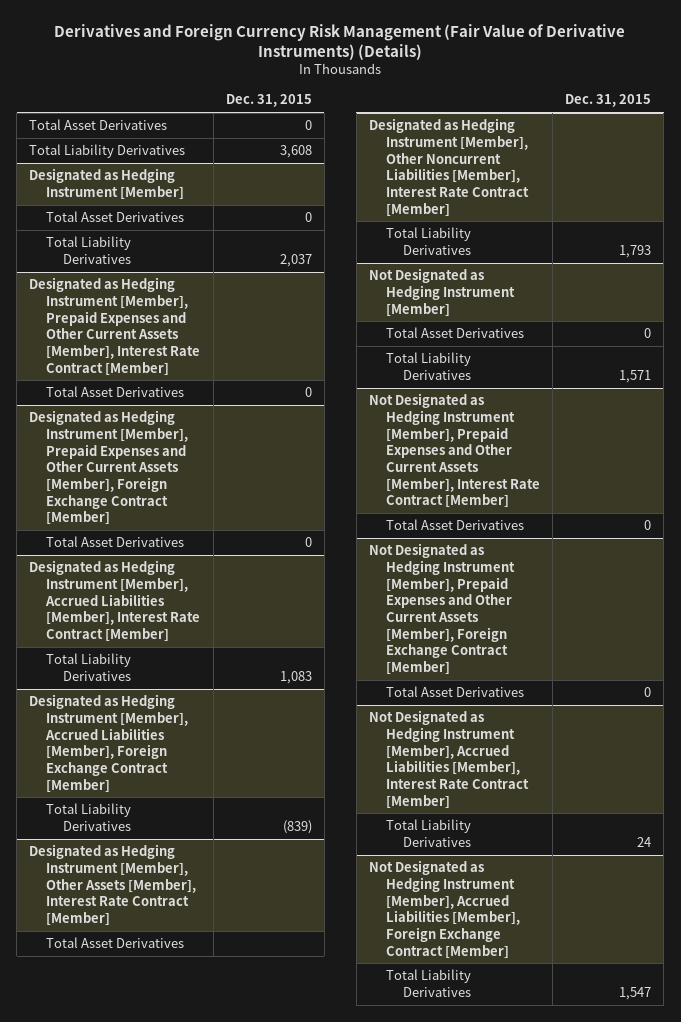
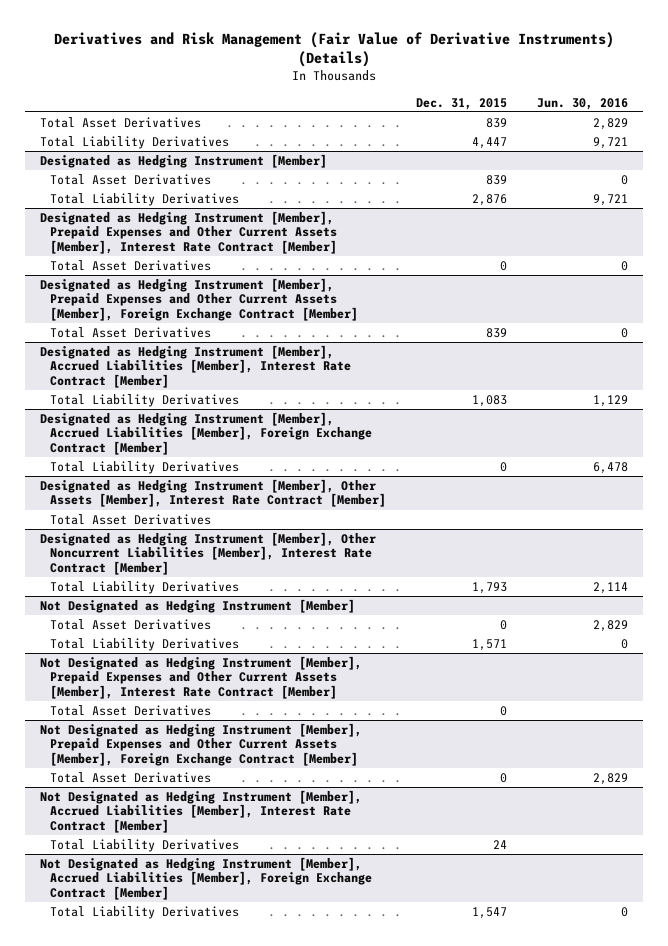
[54,23,626,60] Derivatives and Foreign Currency Risk Management (Fair Value of Derivative Instruments) (Details) -> [54,32,615,68] Derivatives and Risk Management (Fair Value of Derivative Instruments) (Details)
none -> [537,97,629,110] Jun. 30, 2016
[304,120,312,131] 0 -> [485,117,507,128] 839
[279,145,312,159] 3,608 -> [471,136,507,149] 4,447
[304,212,312,223] 0 -> [485,174,507,185] 839
[279,253,312,267] 2,037 -> [471,193,507,206] 2,876
[304,537,312,548] 0 -> [485,327,507,338] 839
[282,819,312,834] (839) -> [499,461,507,472] 0

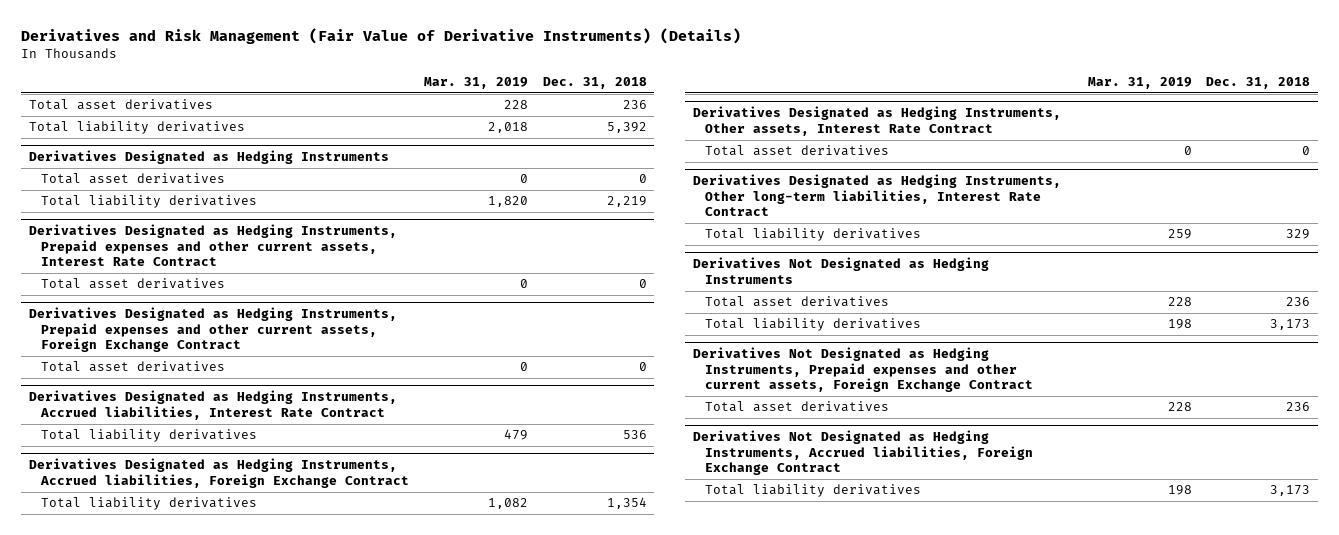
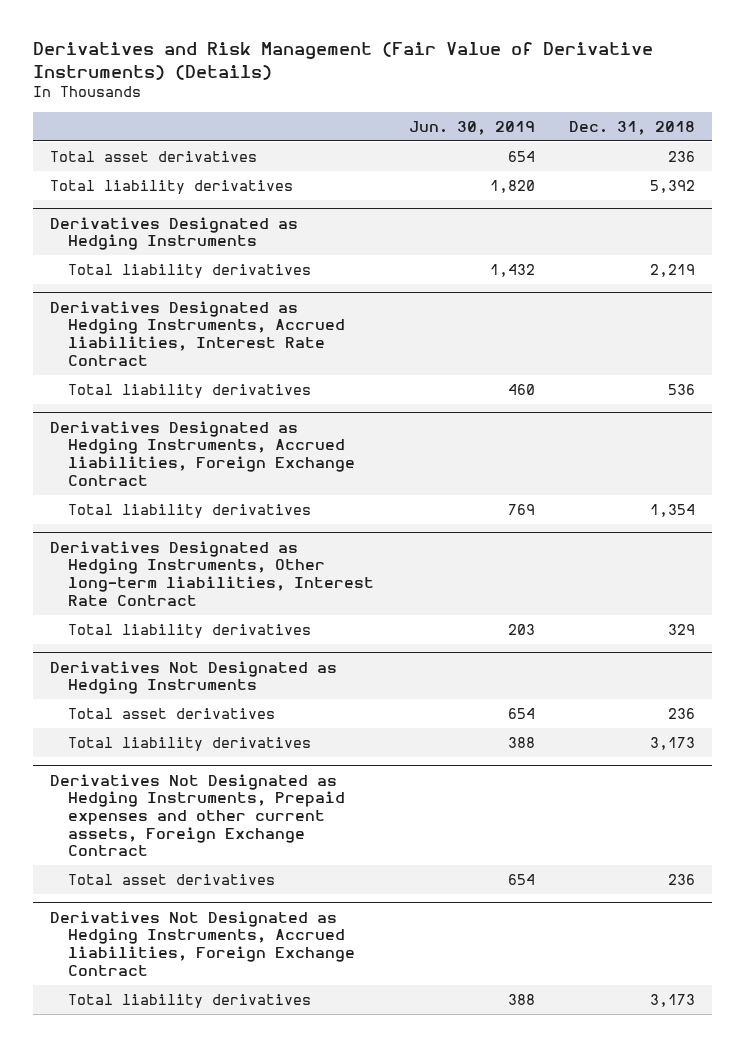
[423,76,528,89] Mar. 31, 2019 -> none
none -> [408,120,535,135] Jun. 30, 2019
[41,173,226,185] Total asset derivatives -> none
[28,224,397,267] Derivatives Designated as Hedging Instruments, Prepaid expenses and other current assets, Interest Rate Contract -> none
[41,278,226,290] Total asset derivatives -> none
[28,307,397,353] Derivatives Designated as Hedging Instruments, Prepaid expenses and other current assets, Foreign Exchange Contract -> none
[41,361,226,373] Total asset derivatives -> none
[692,106,1061,136] Derivatives Designated as Hedging Instruments, Other assets, Interest Rate Contract -> none
[705,145,890,157] Total asset derivatives -> none

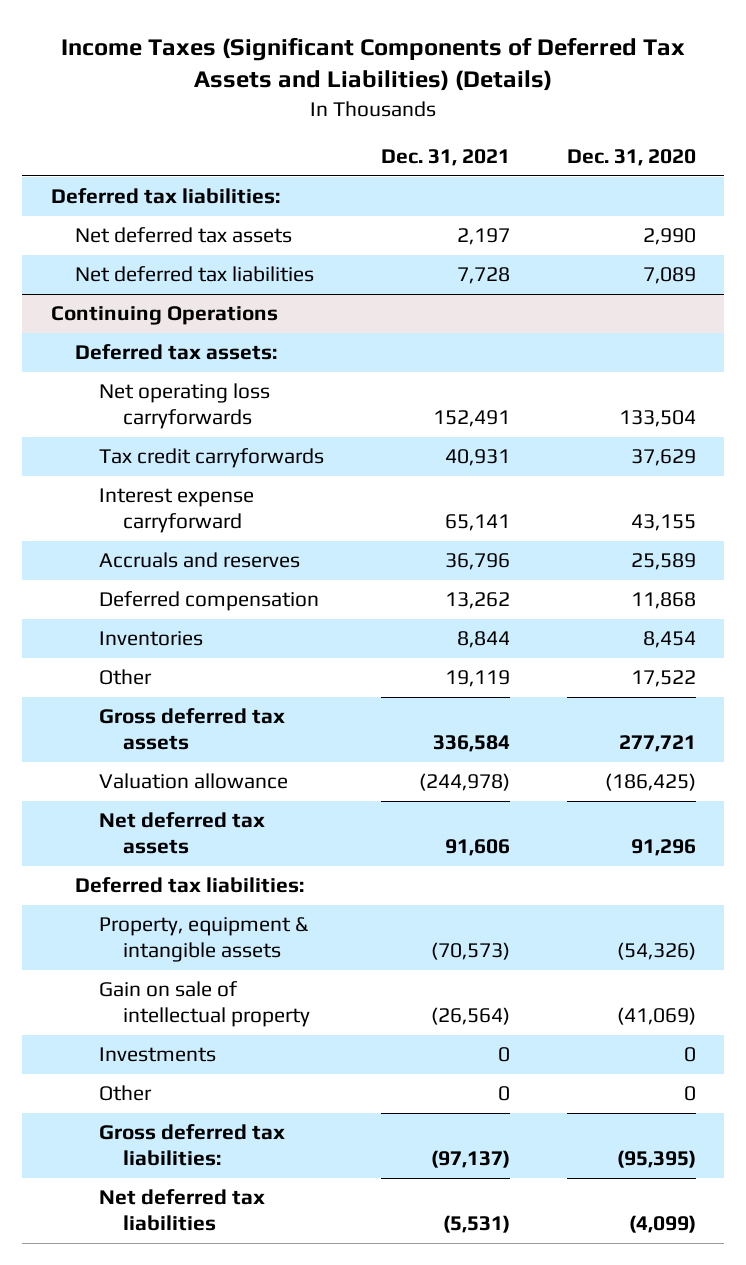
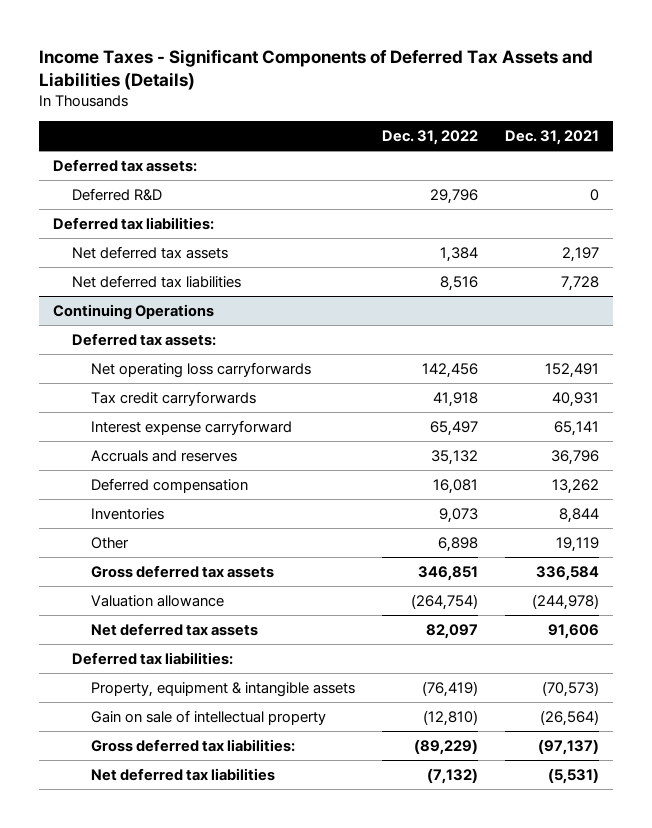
[61,36,686,92] Income Taxes (Significant Components of Deferred Tax Assets and Liabilities) (Details) -> [39,48,594,90] Income Taxes - Significant Components of Deferred Tax Assets and Liabilities (Details)
[566,149,696,167] Dec. 31, 2020 -> none
none -> [381,130,478,146] Dec. 31, 2022
none -> [52,158,197,172] Deferred tax assets:
none -> [71,187,162,201] Deferred R&D
[98,1047,216,1063] Investments -> none
[98,1085,152,1102] Other -> none

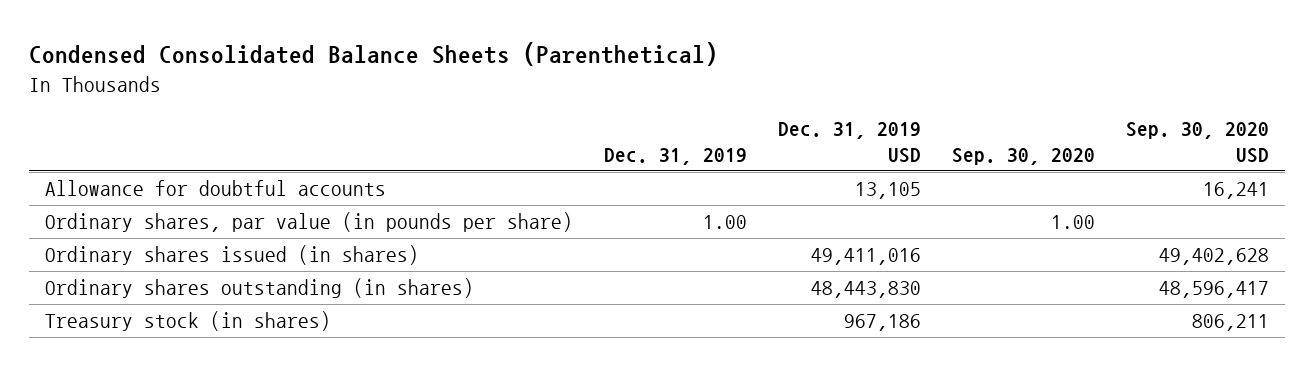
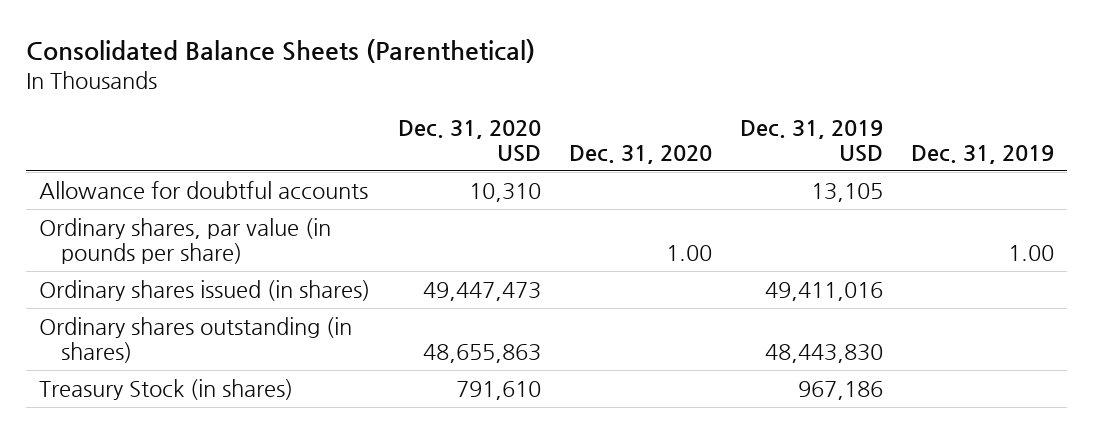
[29,42,719,67] Condensed Consolidated Balance Sheets (Parenthetical) -> [25,38,535,63] Consolidated Balance Sheets (Parenthetical)
[951,147,1095,165] Sep. 30, 2020 -> none
[1125,122,1269,163] Sep. 30, 2020 USD -> none
none -> [398,119,542,162] Dec. 31, 2020 USD
none -> [568,144,712,164] Dec. 31, 2020
[44,311,331,332] Treasury stock (in shares) -> [39,378,294,400] Treasury Stock (in shares)

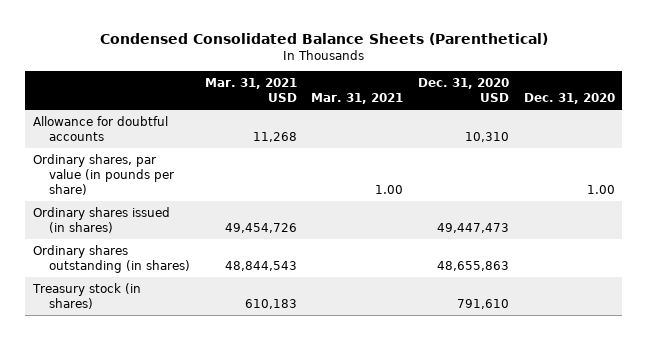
[25,38,535,63] Consolidated Balance Sheets (Parenthetical) -> [99,32,548,45] Condensed Consolidated Balance Sheets (Parenthetical)
[739,119,883,162] Dec. 31, 2019 USD -> none
[910,144,1054,164] Dec. 31, 2019 -> none
none -> [204,78,297,103] Mar. 31, 2021 USD
none -> [311,93,404,105] Mar. 31, 2021
[39,378,294,400] Treasury Stock (in shares) -> [31,282,141,309] Treasury stock (in shares)

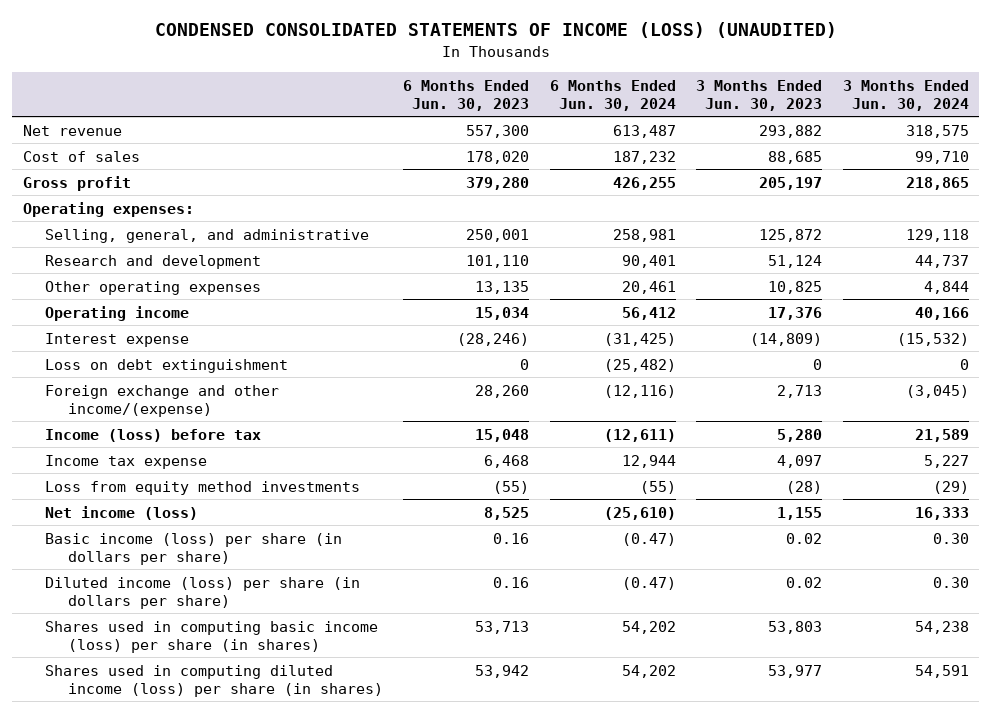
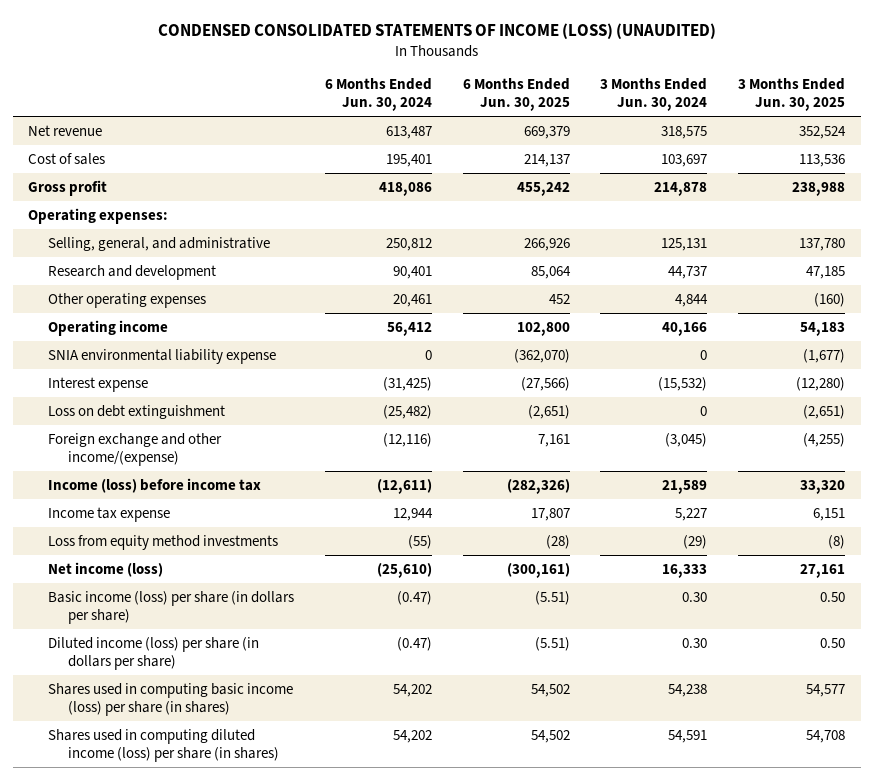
[403,79,530,111] 6 Months Ended Jun. 30, 2023 -> none
[696,79,823,111] 3 Months Ended Jun. 30, 2023 -> none
none -> [462,78,570,112] 6 Months Ended Jun. 30, 2025
none -> [738,78,846,112] 3 Months Ended Jun. 30, 2025
[612,150,676,164] 187,232 -> [385,153,432,167] 195,401
[914,150,969,164] 99,710 -> [661,153,708,167] 103,697
[612,176,676,190] 426,255 -> [378,181,432,196] 418,086
[905,176,969,190] 218,865 -> [654,181,708,196] 214,878
[612,228,676,242] 258,981 -> [385,237,432,251] 250,812
[905,228,969,242] 129,118 -> [661,237,708,251] 125,131
none -> [48,348,277,364] SNIA environmental liability expense
[45,428,262,442] Income (loss) before tax -> [48,477,262,493] Income (loss) before income tax

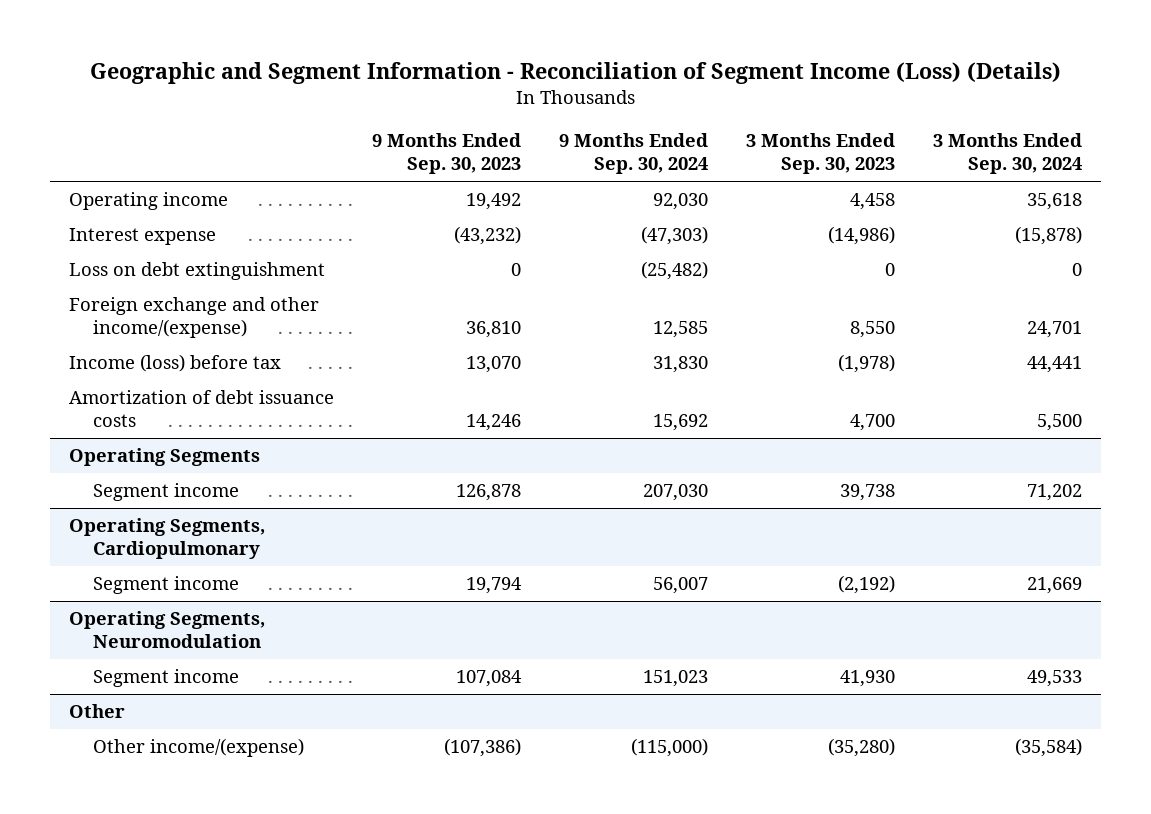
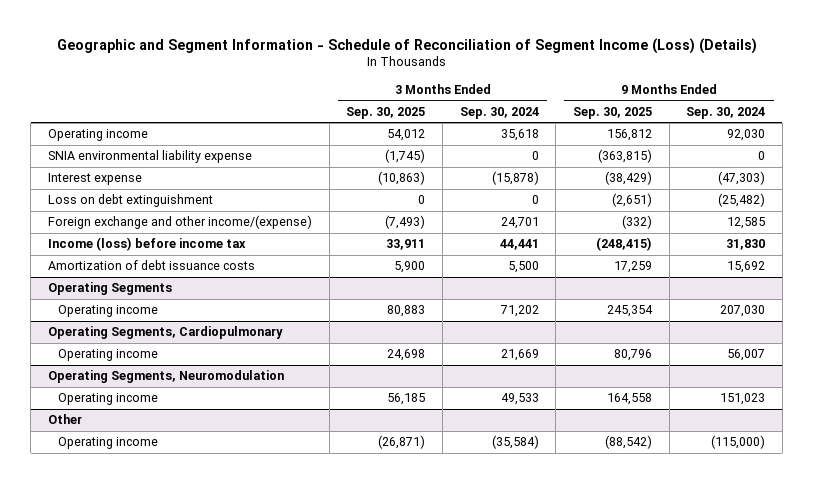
[89,62,1061,85] Geographic and Segment Information - Reconciliation of Segment Income (Loss) (Details) -> [56,37,757,54] Geographic and Segment Information - Schedule of Reconciliation of Segment Income (Loss) (Details)
[372,133,522,175] 9 Months Ended Sep. 30, 2023 -> none
[746,133,896,175] 3 Months Ended Sep. 30, 2023 -> none
none -> [346,106,426,119] Sep. 30, 2025
none -> [573,106,653,119] Sep. 30, 2025
none -> [48,150,253,164] SNIA environmental liability expense
[69,354,282,373] Income (loss) before tax -> [48,237,247,252] Income (loss) before income tax
[93,483,240,502] Segment income -> [57,305,158,318] Operating income
[93,576,240,595] Segment income -> [57,349,158,362] Operating income
[93,669,240,688] Segment income -> [57,393,158,406] Operating income
[93,738,305,758] Other income/(expense) -> [57,437,158,450] Operating income

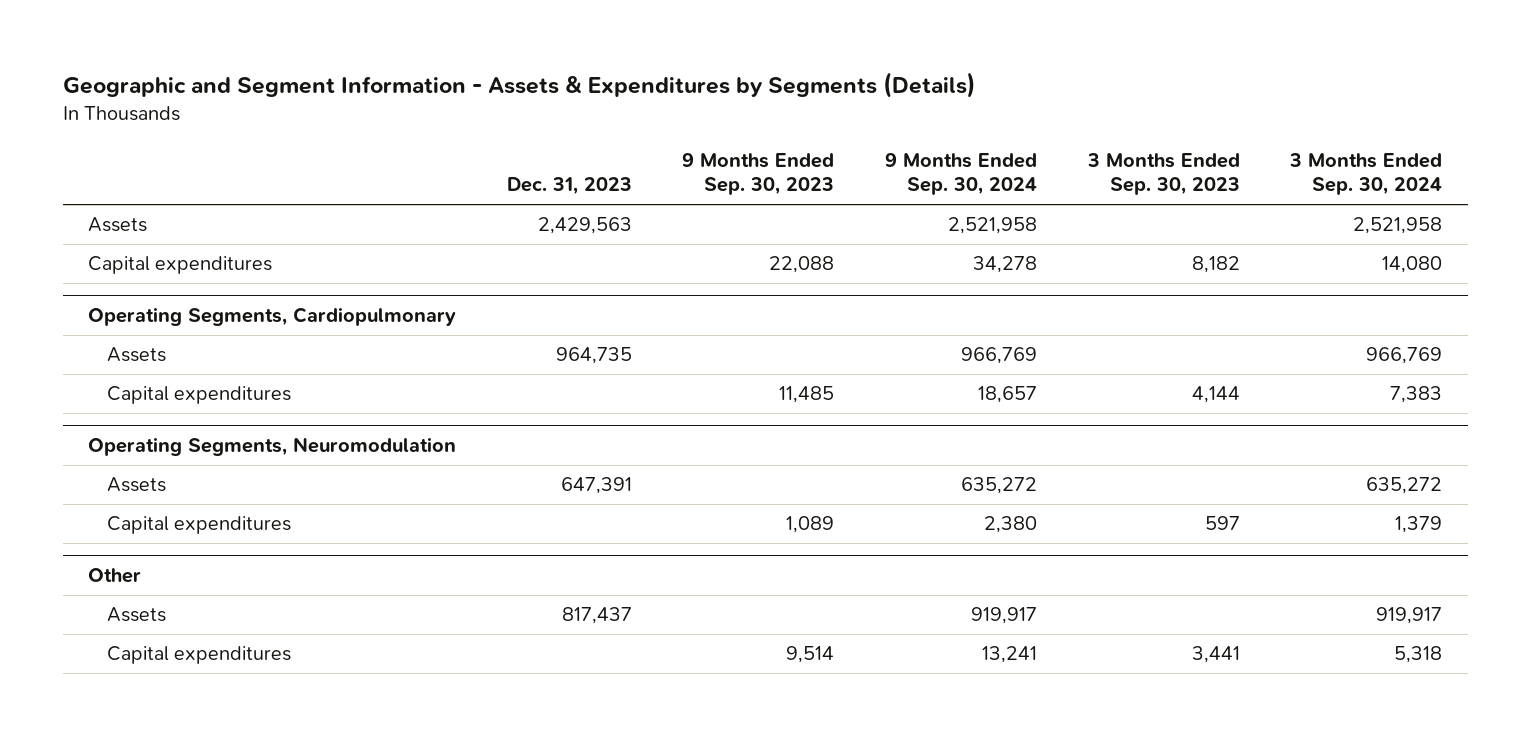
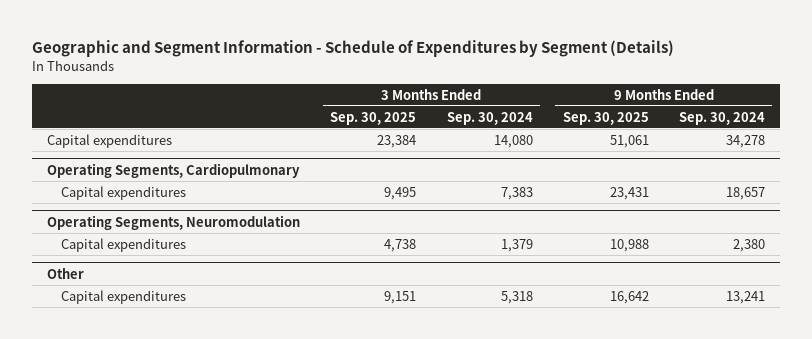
[62,72,976,99] Geographic and Segment Information - Assets & Expenditures by Segments (Details) -> [32,39,675,57] Geographic and Segment Information - Schedule of Expenditures by Segment (Details)
[506,177,632,196] Dec. 31, 2023 -> none
[682,152,835,196] 9 Months Ended Sep. 30, 2023 -> none
[1086,152,1240,196] 3 Months Ended Sep. 30, 2023 -> none
none -> [330,111,417,125] Sep. 30, 2025
none -> [562,111,649,125] Sep. 30, 2025
[87,217,147,233] Assets -> none
[106,347,166,363] Assets -> none
[106,477,166,493] Assets -> none
[106,607,166,623] Assets -> none

